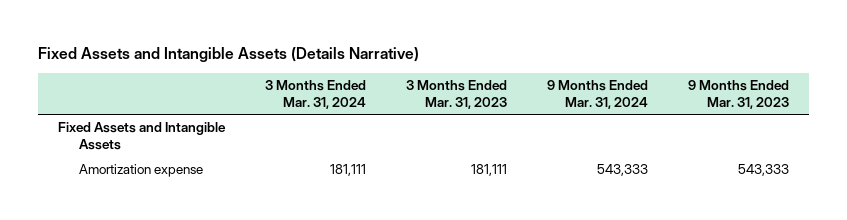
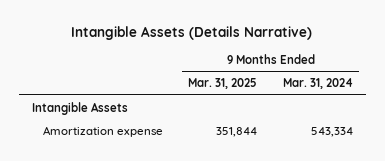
[38,47,420,63] Fixed Assets and Intangible Assets (Details Narrative) -> [71,25,313,40] Intangible Assets (Details Narrative)
[265,80,367,109] 3 Months Ended Mar. 31, 2024 -> none
[405,80,507,109] 3 Months Ended Mar. 31, 2023 -> none
[687,80,789,109] 9 Months Ended Mar. 31, 2023 -> none
none -> [188,78,258,90] Mar. 31, 2025
[58,122,227,151] Fixed Assets and Intangible Assets -> [31,101,128,115] Intangible Assets
[596,164,648,177] 543,333 -> [310,126,353,137] 543,334

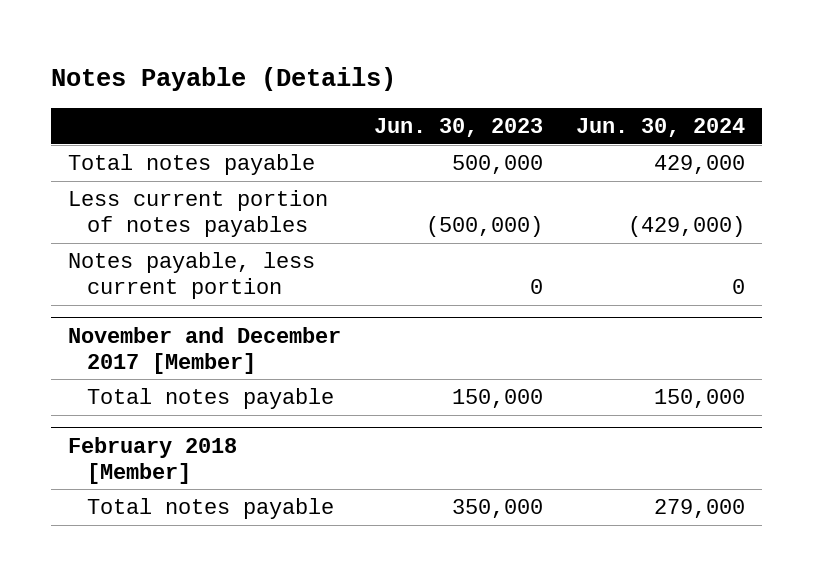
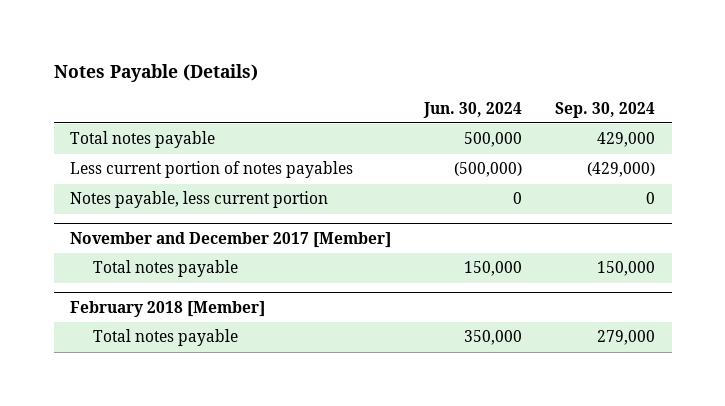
[374,118,544,138] Jun. 30, 2023 -> none
none -> [555,101,656,118] Sep. 30, 2024
[654,155,746,175] 429,000 -> [464,132,523,148] 500,000
[628,215,746,237] (429,000) -> [454,162,523,178] (500,000)
[654,499,746,519] 279,000 -> [464,330,523,346] 350,000

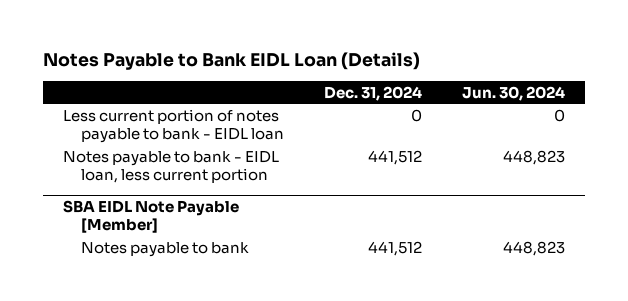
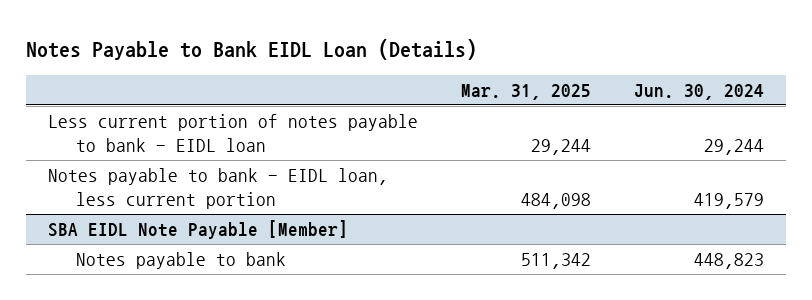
[323,85,422,101] Dec. 31, 2024 -> none
none -> [461,84,592,101] Mar. 31, 2025
[554,108,566,122] 0 -> [704,139,765,156] 29,244
[503,149,566,165] 448,823 -> [694,193,765,210] 419,579

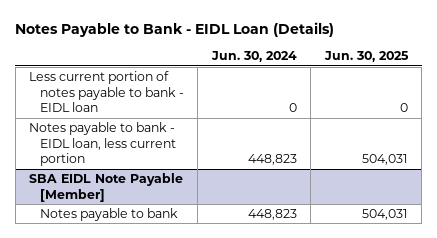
[26,38,478,60] Notes Payable to Bank EIDL Loan (Details) -> [15,22,335,38] Notes Payable to Bank - EIDL Loan (Details)
[461,84,592,101] Mar. 31, 2025 -> none
none -> [323,51,409,63] Jun. 30, 2025
[704,139,765,156] 29,244 -> [288,103,297,113] 0
[694,193,765,210] 419,579 -> [247,154,297,166] 448,823

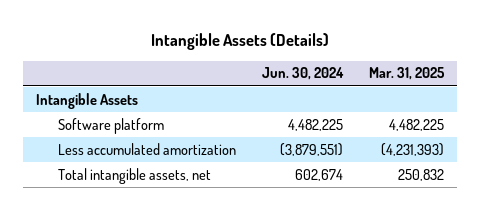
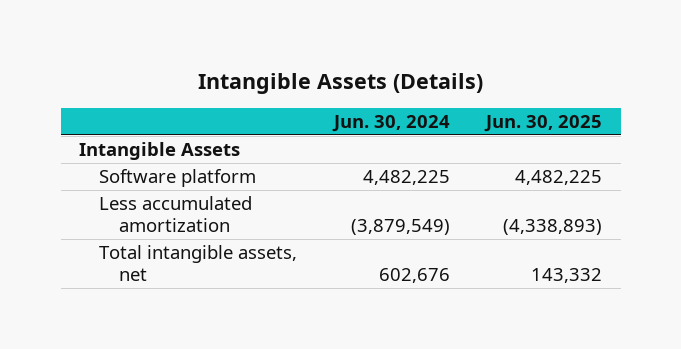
[368,67,445,81] Mar. 31, 2025 -> none
none -> [484,114,603,132] Jun. 30, 2025
[279,142,343,156] (3,879,551) -> [350,219,450,236] (3,879,549)
[294,168,343,181] 602,674 -> [378,268,450,284] 602,676

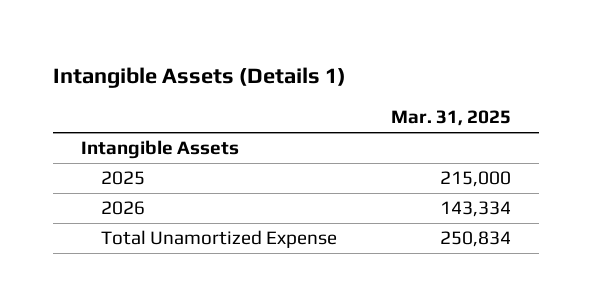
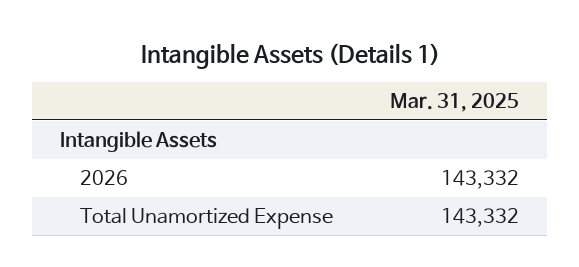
[100,171,145,186] 2025 -> none
[440,201,512,218] 143,334 -> [440,169,519,189] 143,332
[440,231,512,248] 250,834 -> [440,207,519,227] 143,332

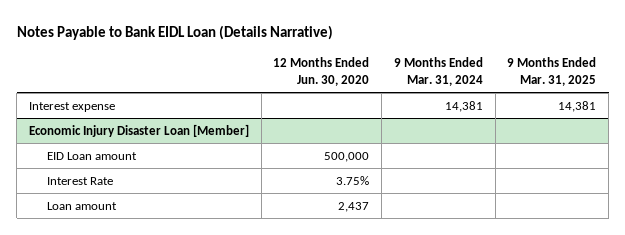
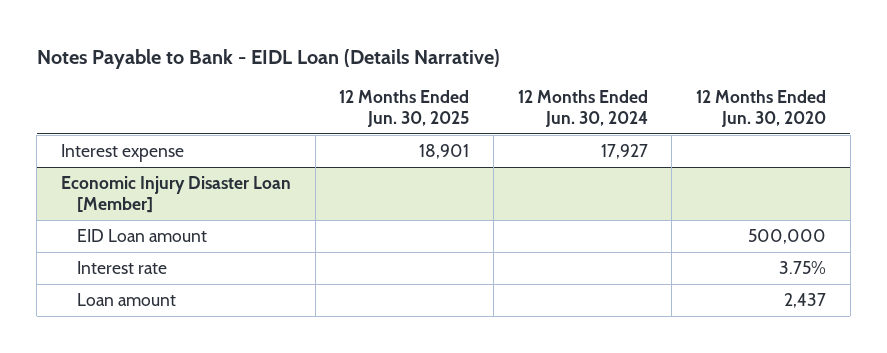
[16,25,333,41] Notes Payable to Bank EIDL Loan (Details Narrative) -> [36,48,500,69] Notes Payable to Bank - EIDL Loan (Details Narrative)
[393,57,483,86] 9 Months Ended Mar. 31, 2024 -> none
[507,57,597,86] 9 Months Ended Mar. 31, 2025 -> none
none -> [339,90,470,127] 12 Months Ended Jun. 30, 2025
none -> [517,90,648,127] 12 Months Ended Jun. 30, 2024
[47,176,114,185] Interest Rate -> [77,261,168,275] Interest rate

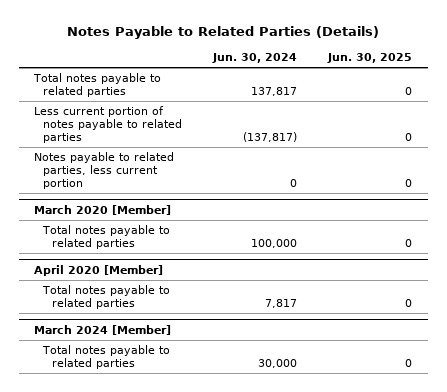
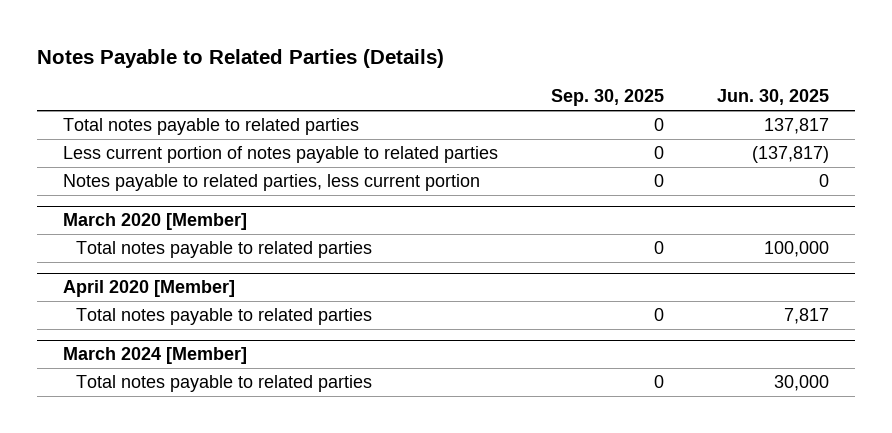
[212,53,298,64] Jun. 30, 2024 -> none
none -> [550,89,664,107] Sep. 30, 2025
[405,87,413,96] 0 -> [763,118,829,135] 137,817
[405,133,413,142] 0 -> [751,146,829,164] (137,817)
[405,239,413,248] 0 -> [763,241,829,258] 100,000
[405,299,413,308] 0 -> [783,308,829,325] 7,817
[405,359,413,368] 0 -> [773,375,829,392] 30,000

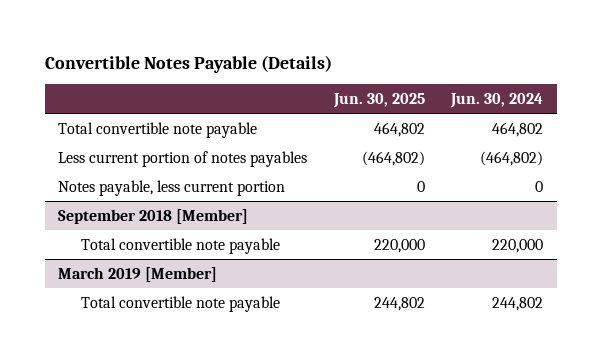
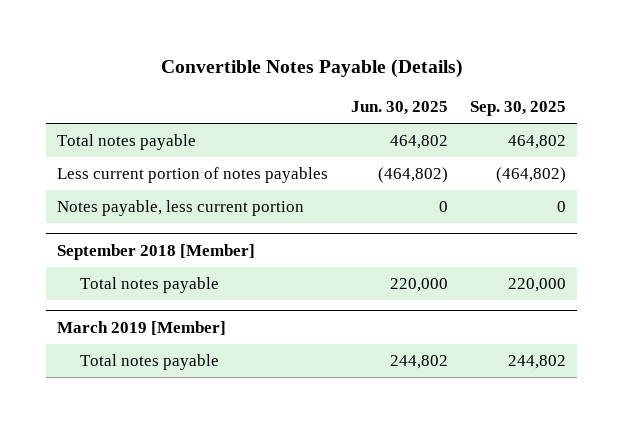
[450,92,544,108] Jun. 30, 2024 -> none
none -> [469,101,566,117] Sep. 30, 2025
[58,121,258,138] Total convertible note payable -> [57,134,197,151] Total notes payable
[80,237,280,254] Total convertible note payable -> [79,277,219,294] Total notes payable
[80,295,280,312] Total convertible note payable -> [79,354,219,371] Total notes payable

